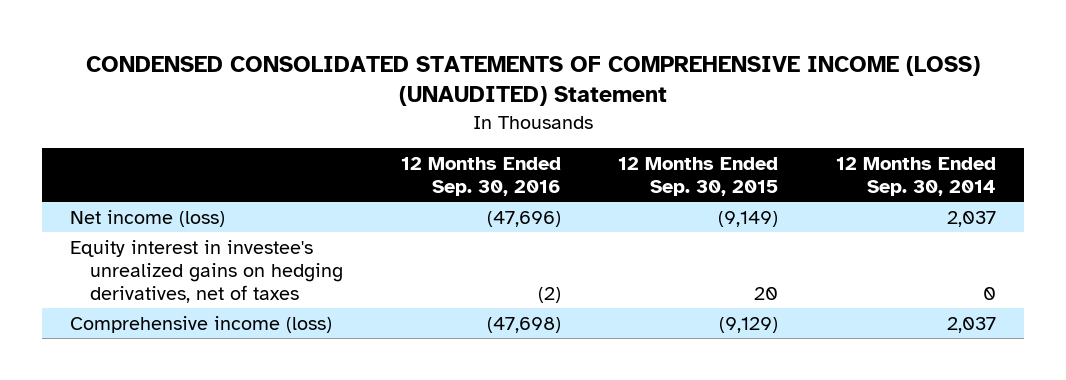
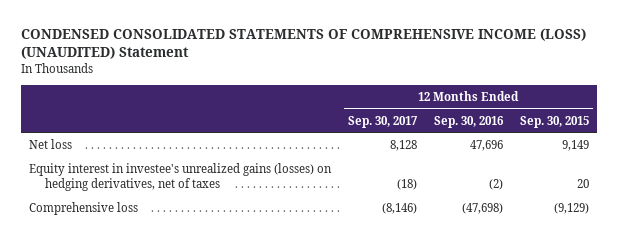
[835,156,996,196] 12 Months Ended Sep. 30, 2014 -> none
none -> [348,115,419,128] Sep. 30, 2017
[70,209,226,227] Net income (loss) -> [29,139,73,150] Net loss
[486,210,561,227] (47,696) -> [469,140,503,152] 47,696
[718,210,779,227] (9,149) -> [561,140,589,152] 9,149
[70,239,344,303] Equity interest in investee's unrealized gains on hedging derivatives, net of taxes -> [29,163,333,191] Equity interest in investee's unrealized gains (losses) on hedging derivatives, net of taxes
[70,315,333,333] Comprehensive income (loss) -> [29,202,139,216] Comprehensive loss

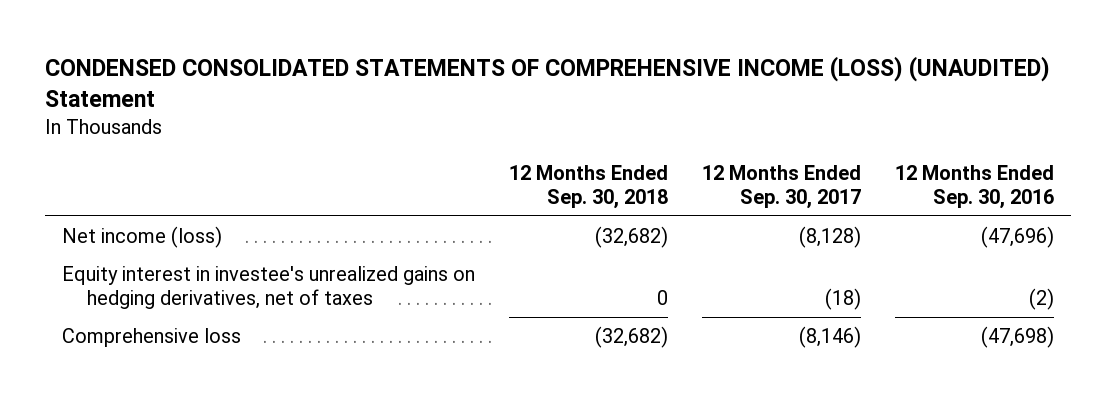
[519,115,589,128] Sep. 30, 2015 -> none
none -> [509,164,669,209] 12 Months Ended Sep. 30, 2018
[29,139,73,150] Net loss -> [62,226,223,249] Net income (loss)
[390,140,418,152] 8,128 -> [798,226,861,249] (8,128)
[469,140,503,152] 47,696 -> [980,226,1054,249] (47,696)
[29,163,333,191] Equity interest in investee's unrealized gains (losses) on hedging derivatives, net of taxes -> [62,266,476,310] Equity interest in investee's unrealized gains on hedging derivatives, net of taxes

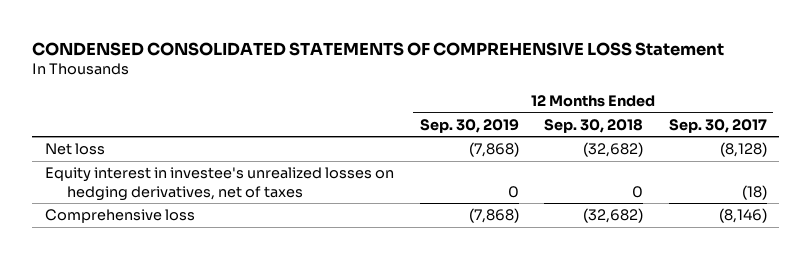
[45,56,1051,107] CONDENSED CONSOLIDATED STATEMENTS OF COMPREHENSIVE INCOME (LOSS) (UNAUDITED) Statement -> [32,41,725,56] CONDENSED CONSOLIDATED STATEMENTS OF COMPREHENSIVE LOSS Statement
[894,164,1054,209] 12 Months Ended Sep. 30, 2016 -> none
none -> [419,118,519,133] Sep. 30, 2019
[62,226,223,249] Net income (loss) -> [45,143,106,156] Net loss
[62,266,476,310] Equity interest in investee's unrealized gains on hedging derivatives, net of taxes -> [45,167,395,201] Equity interest in investee's unrealized losses on hedging derivatives, net of taxes

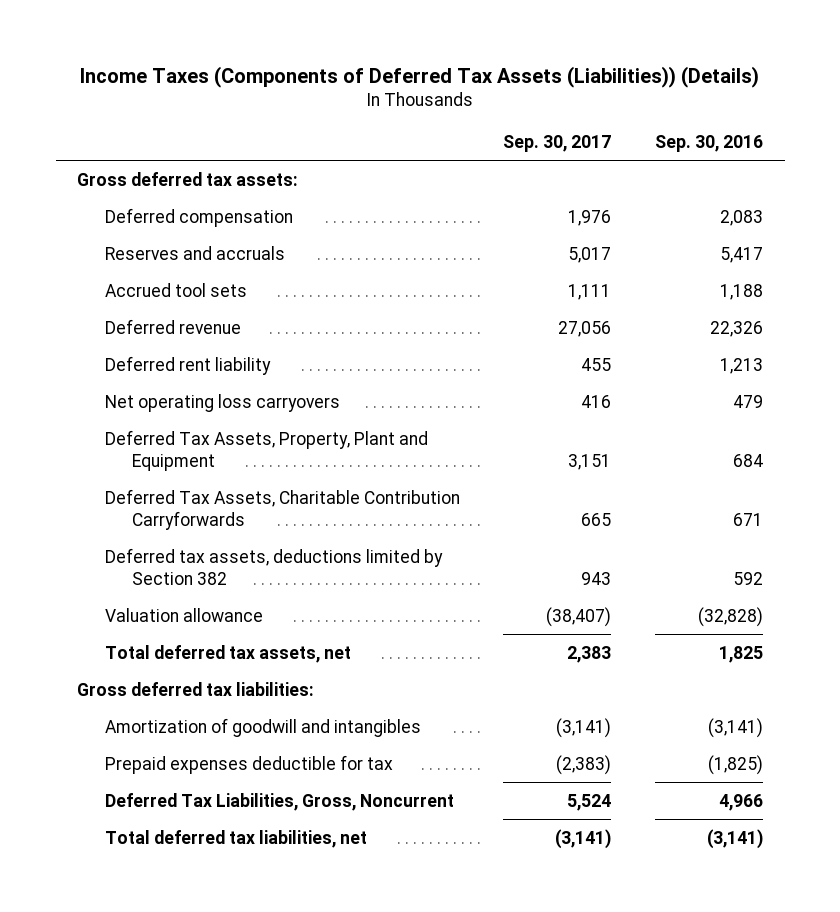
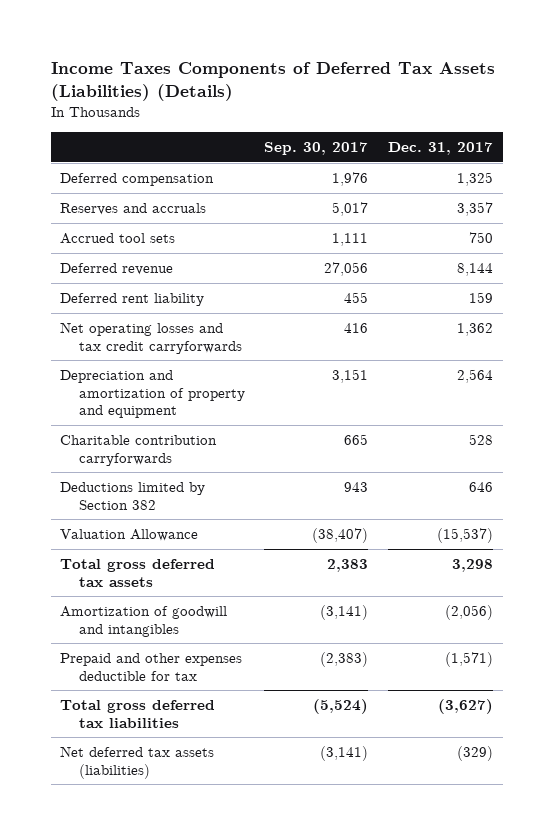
[80,65,760,88] Income Taxes (Components of Deferred Tax Assets (Liabilities)) (Details) -> [50,61,495,102] Income Taxes Components of Deferred Tax Assets (Liabilities) (Details)
[654,135,763,153] Sep. 30, 2016 -> none
none -> [387,142,493,156] Dec. 31, 2017
[77,171,299,186] Gross deferred tax assets: -> none
[77,681,315,696] Gross deferred tax liabilities: -> none
[104,393,340,412] Net operating loss carryovers -> [60,321,243,354] Net operating losses and tax credit carryforwards
[104,429,428,472] Deferred Tax Assets, Property, Plant and Equipment -> [60,369,246,419] Depreciation and amortization of property and equipment
[104,488,460,531] Deferred Tax Assets, Charitable Contribution Carryforwards -> [60,434,218,466] Charitable contribution carryforwards
[104,547,443,586] Deferred tax assets, deductions limited by Section 382 -> [60,481,206,510] Deductions limited by Section 382
[104,607,263,622] Valuation allowance -> [60,528,199,541] Valuation Allowance
[104,644,351,663] Total deferred tax assets, net -> [60,558,216,587] Total gross deferred tax assets
[104,754,393,774] Prepaid expenses deductible for tax -> [60,652,243,681] Prepaid and other expenses deductible for tax
[104,792,454,811] Deferred Tax Liabilities, Gross, Noncurrent -> [60,699,216,728] Total gross deferred tax liabilities
[567,793,612,811] 5,524 -> [313,698,369,714] (5,524)
[104,829,367,848] Total deferred tax liabilities, net -> [60,745,215,779] Net deferred tax assets (liabilities)

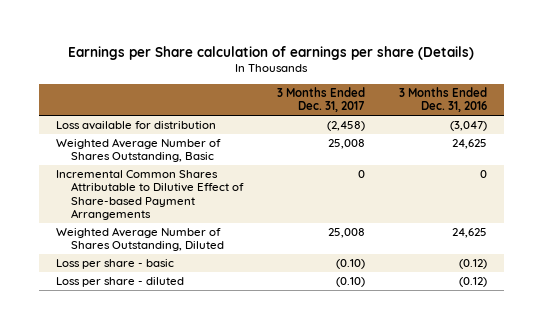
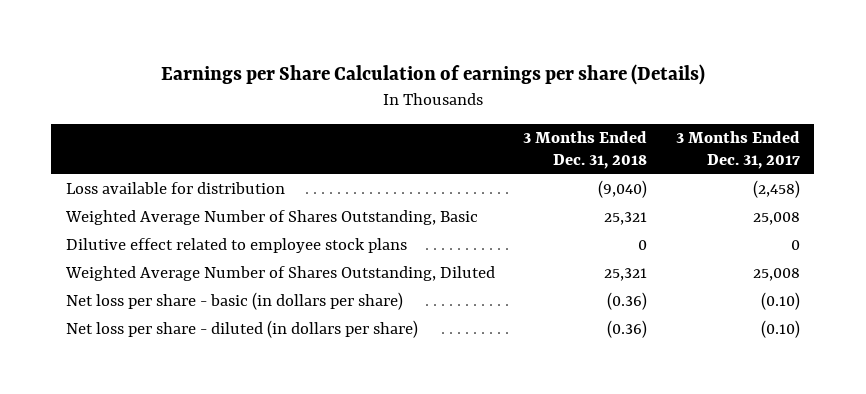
[68,45,475,60] Earnings per Share calculation of earnings per share (Details) -> [160,64,705,86] Earnings per Share Calculation of earnings per share (Details)
[398,87,487,113] 3 Months Ended Dec. 31, 2016 -> none
none -> [523,131,648,170] 3 Months Ended Dec. 31, 2018
[55,170,245,221] Incremental Common Shares Attributable to Dilutive Effect of Share-based Payment Arrangements -> [65,238,407,254] Dilutive effect related to employee stock plans
[55,259,174,270] Loss per share - basic -> [65,292,403,311] Net loss per share - basic (in dollars per share)
[55,277,184,288] Loss per share - diluted -> [65,320,418,339] Net loss per share - diluted (in dollars per share)

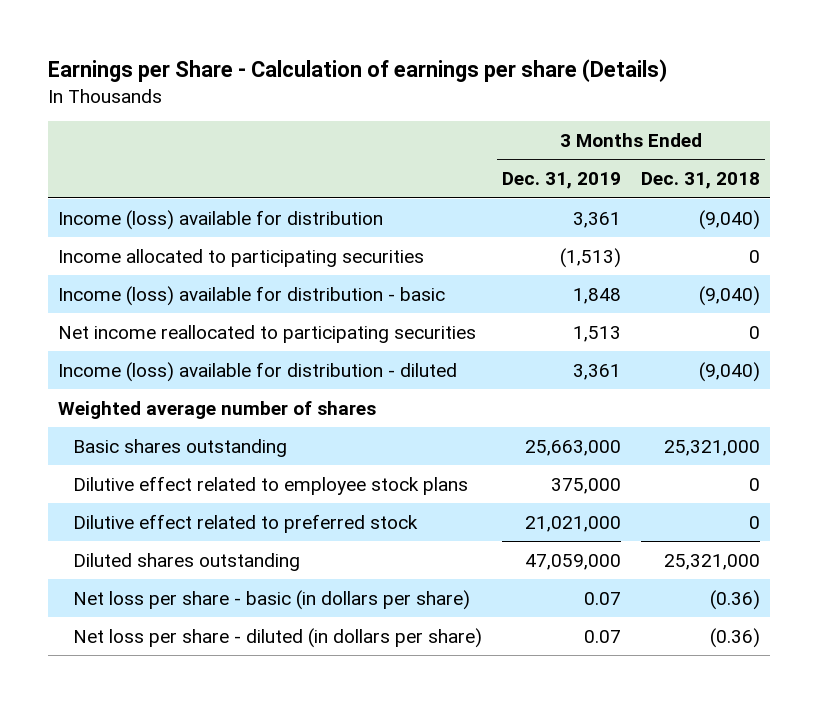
[160,64,705,86] Earnings per Share Calculation of earnings per share (Details) -> [47,59,667,83] Earnings per Share - Calculation of earnings per share (Details)
[676,131,801,170] 3 Months Ended Dec. 31, 2017 -> none
none -> [501,172,621,190] Dec. 31, 2019
[65,182,285,195] Loss available for distribution -> [58,209,384,230] Income (loss) available for distribution
none -> [58,248,425,267] Income allocated to participating securities
none -> [58,285,446,306] Income (loss) available for distribution - basic
none -> [58,324,477,343] Net income reallocated to participating securities
none -> [58,361,458,382] Income (loss) available for distribution - diluted
none -> [58,400,377,419] Weighted average number of shares
[64,210,478,226] Weighted Average Number of Shares Outstanding, Basic -> [72,438,287,457] Basic shares outstanding
[604,212,648,226] 25,321 -> [664,439,761,456] 25,321,000
none -> [72,513,418,533] Dilutive effect related to preferred stock
[64,266,495,282] Weighted Average Number of Shares Outstanding, Diluted -> [72,552,300,571] Diluted shares outstanding
[604,268,648,282] 25,321 -> [664,553,761,570] 25,321,000

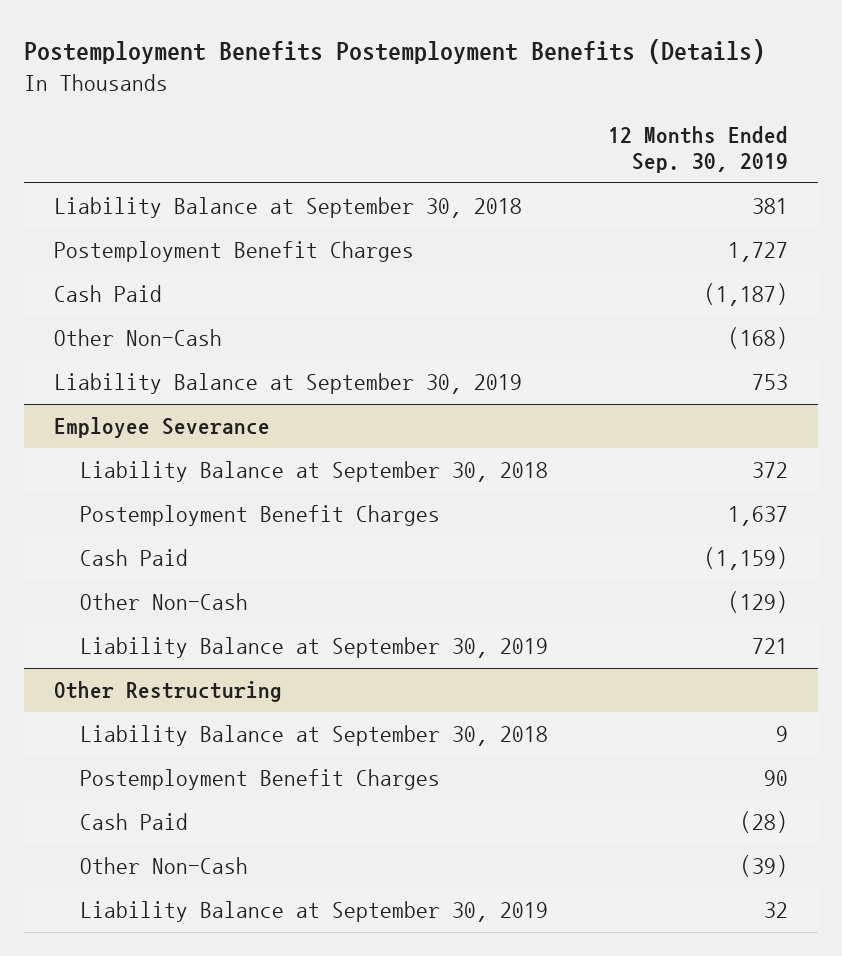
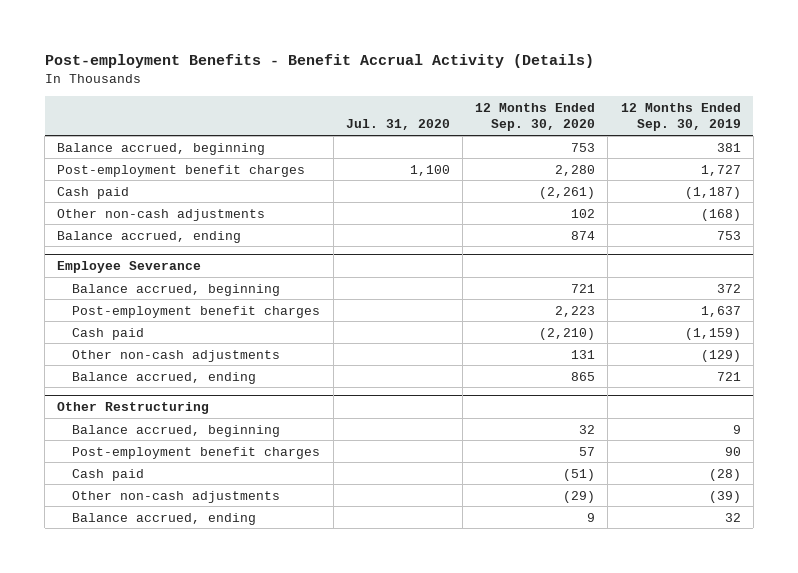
[24,39,766,65] Postemployment Benefits Postemployment Benefits (Details) -> [44,54,594,69] Post-employment Benefits - Benefit Accrual Activity (Details)
none -> [345,119,450,131] Jul. 31, 2020
none -> [475,102,596,132] 12 Months Ended Sep. 30, 2020
[54,197,523,219] Liability Balance at September 30, 2018 -> [57,142,266,155] Balance accrued, beginning
[54,241,415,263] Postemployment Benefit Charges -> [57,164,306,177] Post-employment benefit charges
[54,285,163,303] Cash Paid -> [57,186,130,199] Cash paid
[54,329,223,347] Other Non-Cash -> [57,208,266,221] Other non-cash adjustments
[54,373,523,395] Liability Balance at September 30, 2019 -> [57,230,242,243] Balance accrued, ending
[79,461,548,483] Liability Balance at September 30, 2018 -> [72,283,281,296] Balance accrued, beginning
[79,505,440,527] Postemployment Benefit Charges -> [72,305,321,318] Post-employment benefit charges
[79,549,188,567] Cash Paid -> [72,327,145,340] Cash paid
[79,593,248,611] Other Non-Cash -> [72,349,281,362] Other non-cash adjustments
[79,637,548,659] Liability Balance at September 30, 2019 -> [72,371,257,384] Balance accrued, ending
[79,725,548,747] Liability Balance at September 30, 2018 -> [72,424,281,437] Balance accrued, beginning
[79,769,440,791] Postemployment Benefit Charges -> [72,446,321,459] Post-employment benefit charges
[79,813,188,831] Cash Paid -> [72,468,145,481] Cash paid
[79,857,248,875] Other Non-Cash -> [72,490,281,503] Other non-cash adjustments
[79,901,548,923] Liability Balance at September 30, 2019 -> [72,512,257,525] Balance accrued, ending

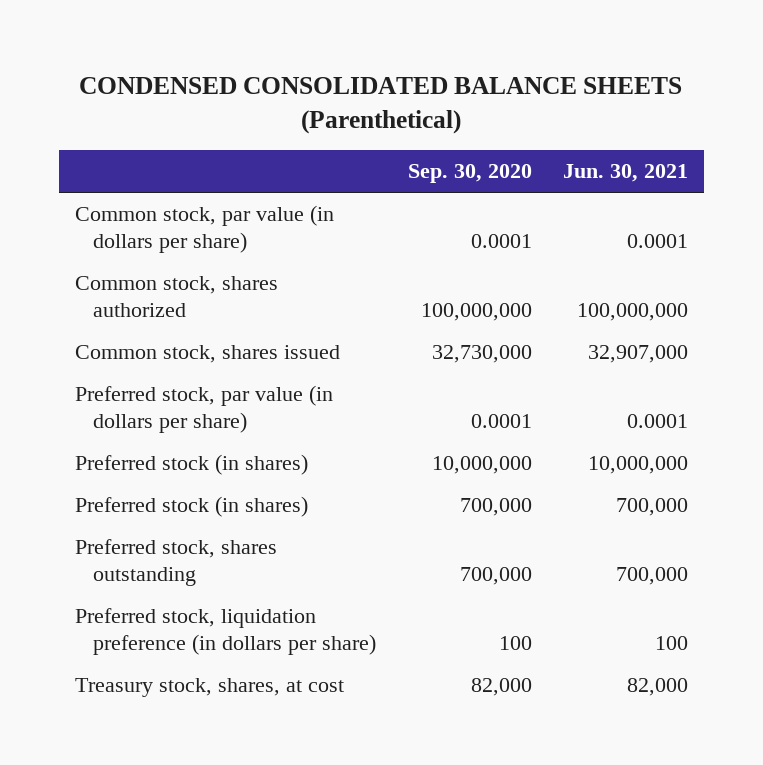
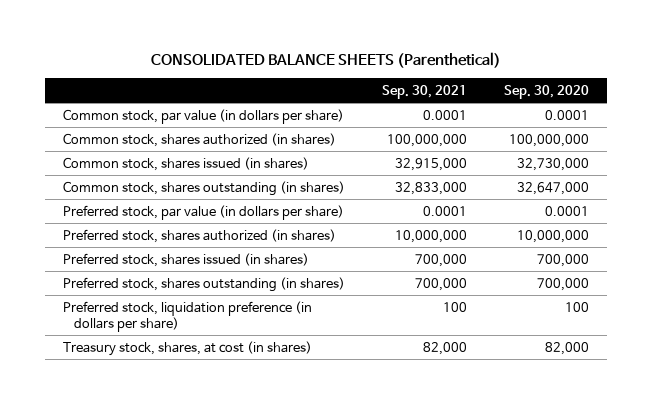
[79,76,683,134] CONDENSED CONSOLIDATED BALANCE SHEETS (Parenthetical) -> [151,52,502,69] CONSOLIDATED BALANCE SHEETS (Parenthetical)
[562,164,688,183] Jun. 30, 2021 -> none
none -> [382,84,468,99] Sep. 30, 2021
[74,276,278,317] Common stock, shares authorized -> [63,132,337,147] Common stock, shares authorized (in shares)
[74,345,340,364] Common stock, shares issued -> [63,156,310,171] Common stock, shares issued (in shares)
none -> [63,180,346,196] Common stock, shares outstanding (in shares)
[74,454,308,476] Preferred stock (in shares) -> [63,228,337,243] Preferred stock, shares authorized (in shares)
[74,496,308,518] Preferred stock (in shares) -> [63,252,310,267] Preferred stock, shares issued (in shares)
[74,539,277,586] Preferred stock, shares outstanding -> [63,276,346,292] Preferred stock, shares outstanding (in shares)
[74,678,344,698] Treasury stock, shares, at cost -> [63,340,313,356] Treasury stock, shares, at cost (in shares)

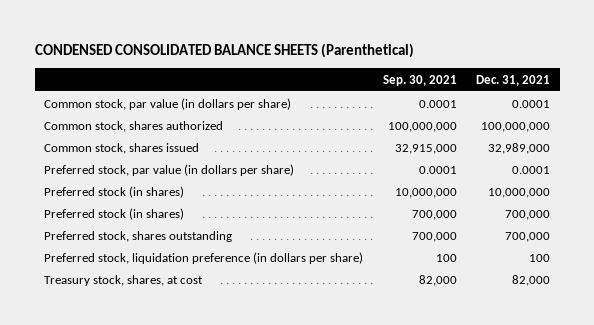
[151,52,502,69] CONSOLIDATED BALANCE SHEETS (Parenthetical) -> [34,43,414,59] CONDENSED CONSOLIDATED BALANCE SHEETS (Parenthetical)
[503,84,589,99] Sep. 30, 2020 -> none
none -> [475,74,550,86] Dec. 31, 2021
[63,180,346,196] Common stock, shares outstanding (in shares) -> none
[63,132,337,147] Common stock, shares authorized (in shares) -> [44,120,224,132] Common stock, shares authorized
[63,156,310,171] Common stock, shares issued (in shares) -> [44,142,200,154] Common stock, shares issued
[63,228,337,243] Preferred stock, shares authorized (in shares) -> [44,185,185,198] Preferred stock (in shares)
[63,252,310,267] Preferred stock, shares issued (in shares) -> [44,207,185,220] Preferred stock (in shares)
[63,276,346,292] Preferred stock, shares outstanding (in shares) -> [44,230,233,242] Preferred stock, shares outstanding
[63,340,313,356] Treasury stock, shares, at cost (in shares) -> [44,274,204,286] Treasury stock, shares, at cost

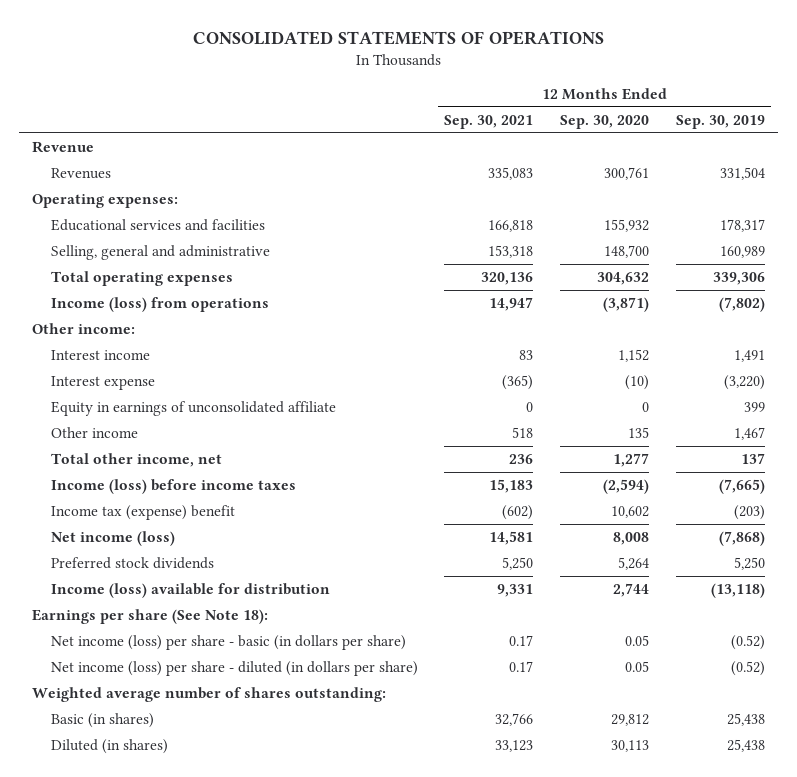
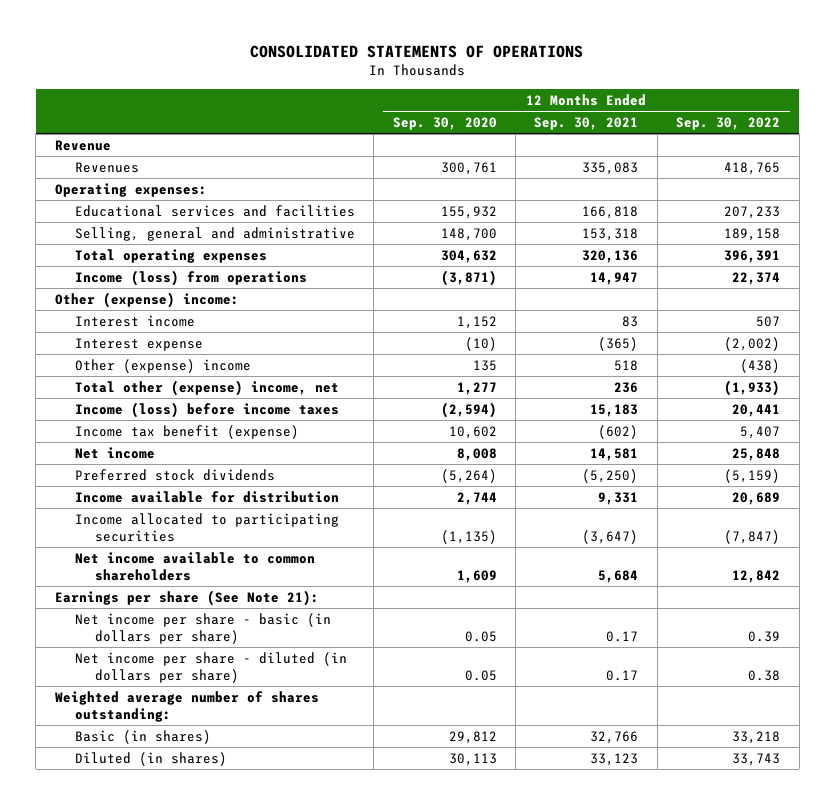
[675,114,765,129] Sep. 30, 2019 -> none
none -> [676,116,781,130] Sep. 30, 2022
[32,323,136,335] Other income: -> [54,291,239,308] Other (expense) income:
[50,401,336,417] Equity in earnings of unconsolidated affiliate -> none
[50,427,138,439] Other income -> [74,358,251,373] Other (expense) income
[50,453,222,468] Total other income, net -> [74,379,339,396] Total other (expense) income, net
[50,505,235,521] Income tax (expense) benefit -> [74,424,299,439] Income tax benefit (expense)
[50,531,175,547] Net income (loss) -> [74,446,155,459] Net income
[502,557,534,571] 5,250 -> [582,468,639,483] (5,250)
[618,557,650,571] 5,264 -> [440,468,497,483] (5,264)
[50,583,330,599] Income (loss) available for distribution -> [74,490,339,503] Income available for distribution
none -> [74,512,339,543] Income allocated to participating securities
none -> [74,551,315,582] Net income available to common shareholders
[32,609,269,625] Earnings per share (See Note 18): -> [54,589,319,606] Earnings per share (See Note 21):
[50,635,406,651] Net income (loss) per share - basic (in dollars per share) -> [74,612,331,645] Net income per share - basic (in dollars per share)
[50,661,418,677] Net income (loss) per share - diluted (in dollars per share) -> [74,651,347,684] Net income per share - diluted (in dollars per share)

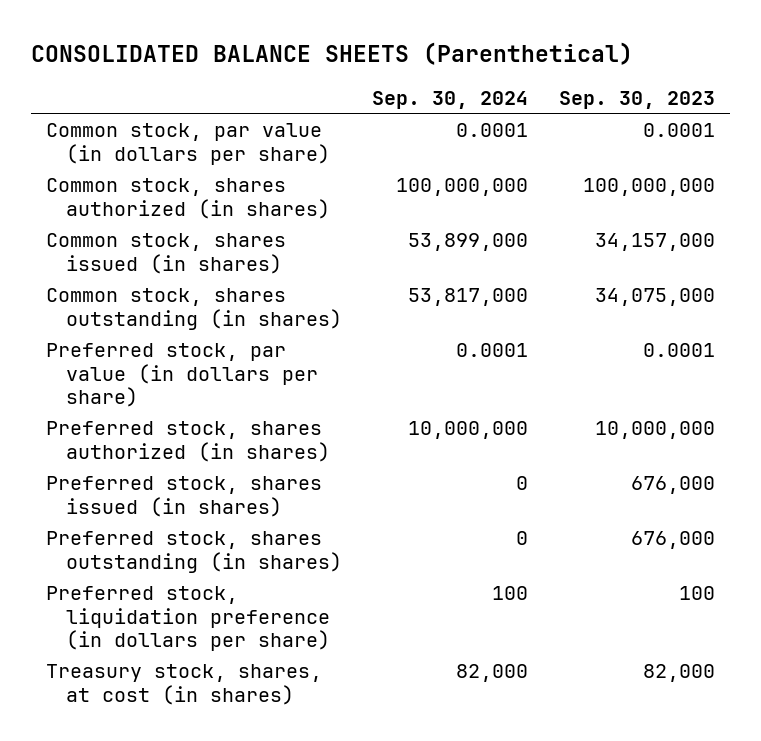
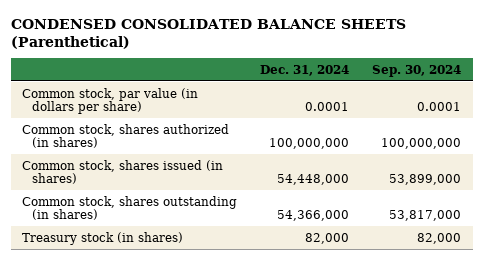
[31,42,634,66] CONSOLIDATED BALANCE SHEETS (Parenthetical) -> [10,18,406,49] CONDENSED CONSOLIDATED BALANCE SHEETS (Parenthetical)
[558,91,715,110] Sep. 30, 2023 -> none
none -> [260,64,350,76] Dec. 31, 2024
[46,342,319,408] Preferred stock, par value (in dollars per share) -> none
[46,420,331,462] Preferred stock, shares authorized (in shares) -> none
[46,475,323,517] Preferred stock, shares issued (in shares) -> none
[46,530,343,573] Preferred stock, shares outstanding (in shares) -> none
[46,585,331,652] Preferred stock, liquidation preference (in dollars per share) -> none
[46,663,323,705] Treasury stock, shares, at cost (in shares) -> [22,231,184,245] Treasury stock (in shares)

